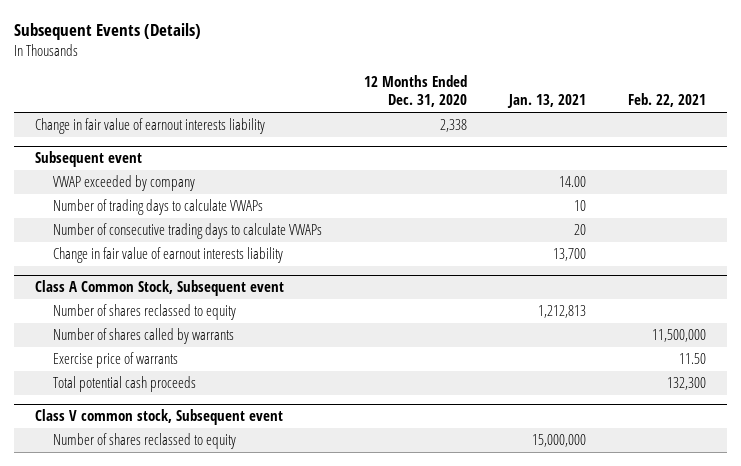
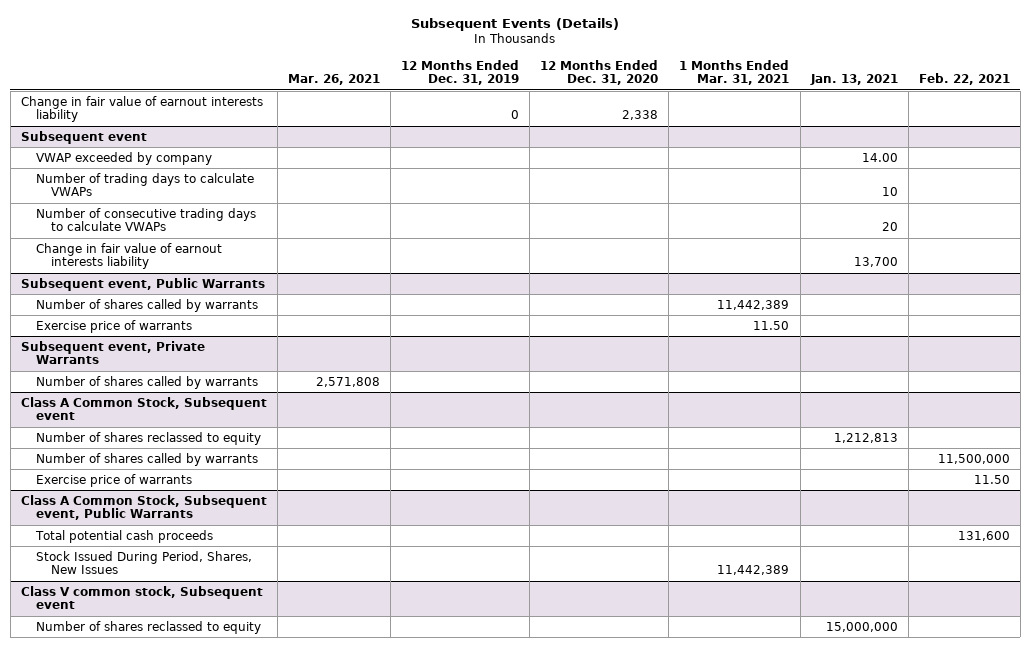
none -> [288,74,381,86] Mar. 26, 2021
none -> [401,59,520,86] 12 Months Ended Dec. 31, 2019
none -> [679,59,790,86] 1 Months Ended Mar. 31, 2021
none -> [20,277,265,291] Subsequent event, Public Warrants
none -> [35,298,258,312] Number of shares called by warrants
none -> [35,319,192,333] Exercise price of warrants
none -> [20,340,205,365] Subsequent event, Private Warrants
none -> [35,375,258,389] Number of shares called by warrants
[53,376,197,393] Total potential cash proceeds -> none
none -> [20,494,267,521] Class A Common Stock, Subsequent event, Public Warrants
none -> [34,529,213,543] Total potential cash proceeds
none -> [35,550,252,575] Stock Issued During Period, Shares, New Issues

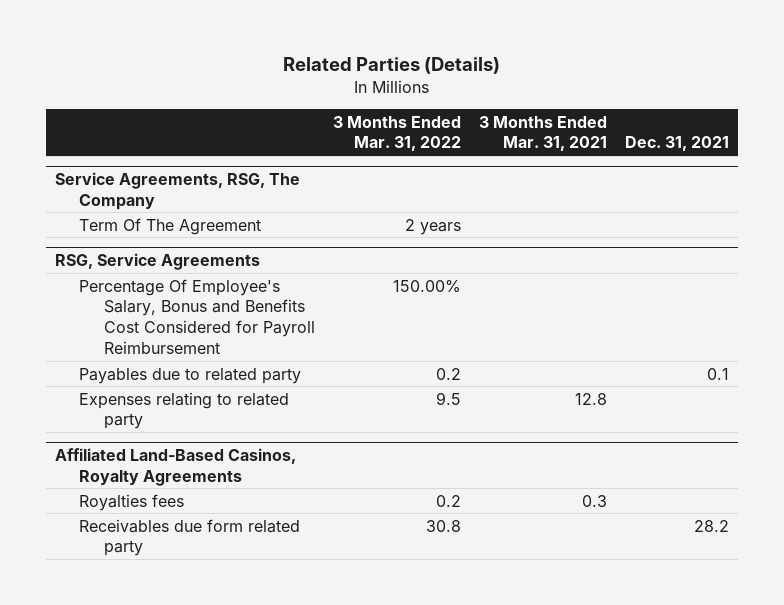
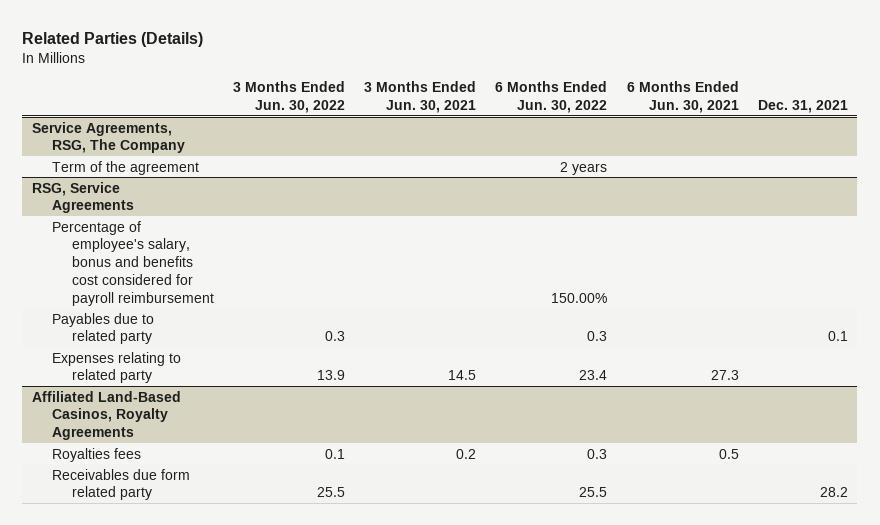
[332,115,461,152] 3 Months Ended Mar. 31, 2022 -> none
[478,115,607,152] 3 Months Ended Mar. 31, 2021 -> none
none -> [233,81,346,114] 3 Months Ended Jun. 30, 2022
none -> [364,81,477,114] 3 Months Ended Jun. 30, 2021
none -> [495,81,608,114] 6 Months Ended Jun. 30, 2022
none -> [626,81,739,114] 6 Months Ended Jun. 30, 2021
[79,217,262,235] Term Of The Agreement -> [51,160,199,175] Term of the agreement
[79,278,315,354] Percentage Of Employee's Salary, Bonus and Benefits Cost Considered for Payroll Reimbursement -> [51,220,214,306] Percentage of employee's salary, bonus and benefits cost considered for payroll reimbursement

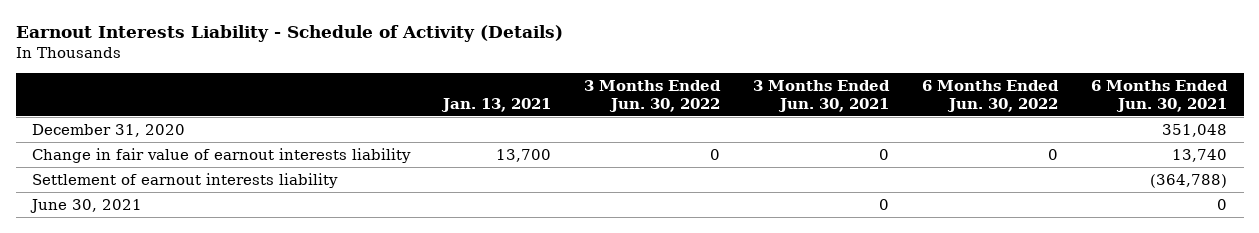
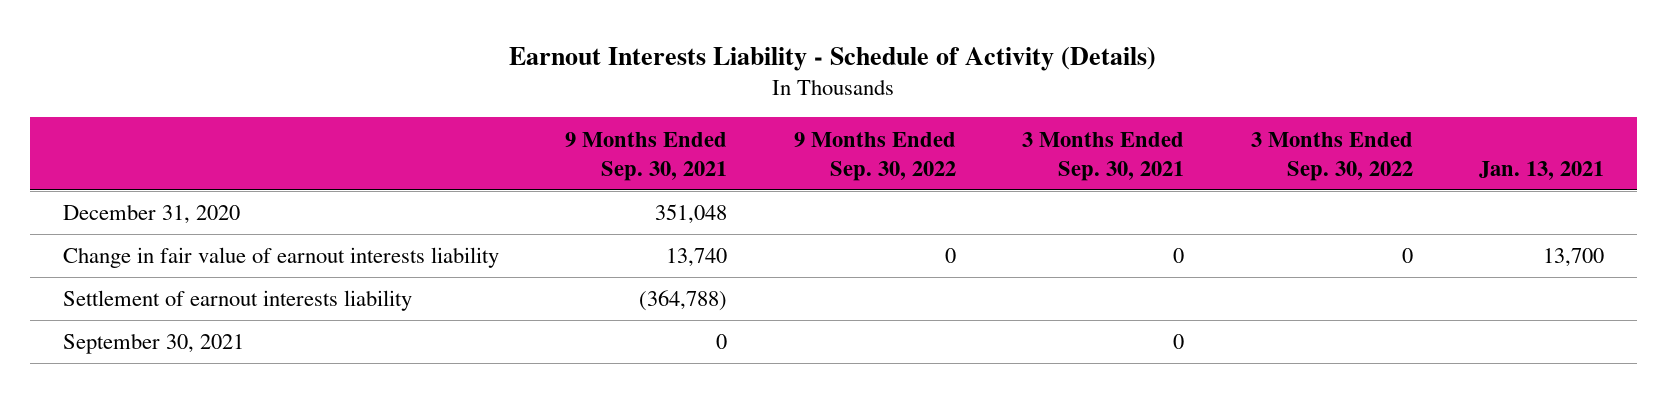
[584,79,722,112] 3 Months Ended Jun. 30, 2022 -> none
[753,79,891,112] 3 Months Ended Jun. 30, 2021 -> none
[922,79,1060,112] 6 Months Ended Jun. 30, 2022 -> none
[1091,79,1229,112] 6 Months Ended Jun. 30, 2021 -> none
none -> [565,131,728,181] 9 Months Ended Sep. 30, 2021
none -> [793,131,956,181] 9 Months Ended Sep. 30, 2022
none -> [1022,131,1185,181] 3 Months Ended Sep. 30, 2021
none -> [1250,131,1413,181] 3 Months Ended Sep. 30, 2022
[30,198,143,213] June 30, 2021 -> [62,333,244,355] September 30, 2021

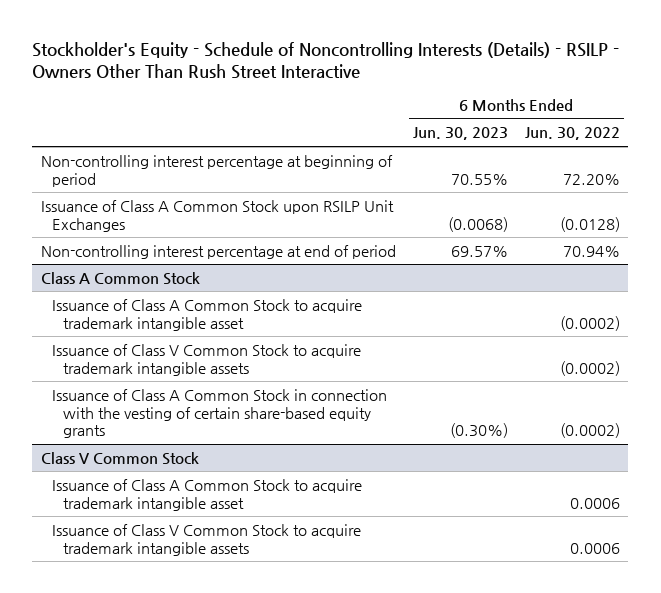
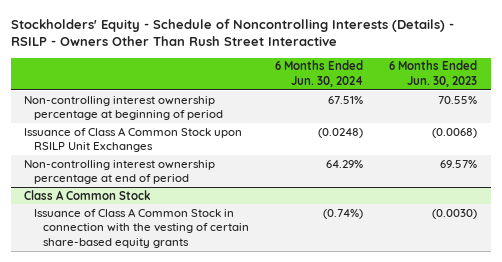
[32,41,620,79] Stockholder's Equity - Schedule of Noncontrolling Interests (Details) - RSILP - Owners Other Than Rush Street Interactive -> [11,18,455,47] Stockholders' Equity - Schedule of Noncontrolling Interests (Details) - RSILP - Owners Other Than Rush Street Interactive
[524,127,620,141] Jun. 30, 2022 -> none
none -> [275,60,364,87] 6 Months Ended Jun. 30, 2024
[40,154,393,187] Non-controlling interest percentage at beginning of period -> [24,95,223,121] Non-controlling interest ownership percentage at beginning of period
[40,244,396,259] Non-controlling interest percentage at end of period -> [24,159,216,185] Non-controlling interest ownership percentage at end of period
[51,298,362,331] Issuance of Class A Common Stock to acquire trademark intangible asset -> none
[51,343,361,376] Issuance of Class V Common Stock to acquire trademark intangible assets -> none
[40,451,199,465] Class V Common Stock -> none
[51,478,362,511] Issuance of Class A Common Stock to acquire trademark intangible asset -> none
[51,523,361,556] Issuance of Class V Common Stock to acquire trademark intangible assets -> none
[449,423,508,439] (0.30%) -> [432,208,478,219] (0.0030)

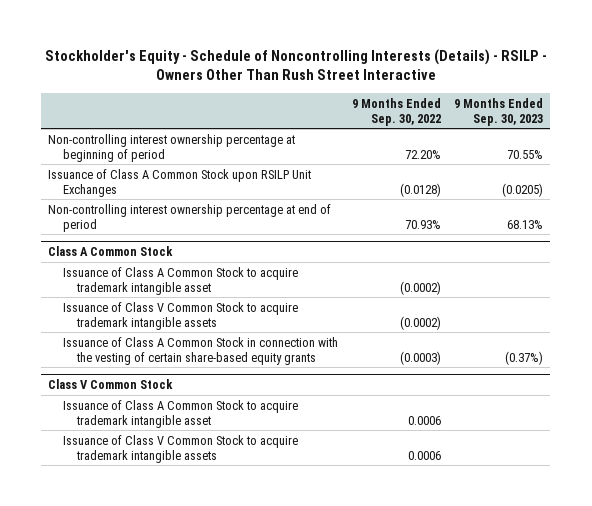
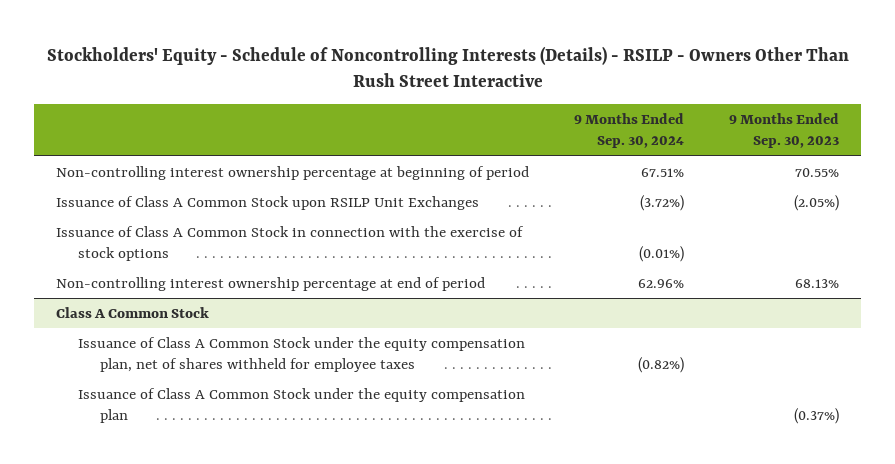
[44,48,547,81] Stockholder's Equity - Schedule of Noncontrolling Interests (Details) - RSILP - Owners Other Than Rush Street Interactive -> [46,45,849,88] Stockholders' Equity - Schedule of Noncontrolling Interests (Details) - RSILP - Owners Other Than Rush Street Interactive
[351,97,441,126] 9 Months Ended Sep. 30, 2022 -> none
none -> [574,113,685,149] 9 Months Ended Sep. 30, 2024
[502,182,544,197] (0.0205) -> [793,194,839,211] (2.05%)
none -> [56,225,525,262] Issuance of Class A Common Stock in connection with the exercise of stock options
[62,266,298,295] Issuance of Class A Common Stock to acquire trademark intangible asset -> none
[62,301,298,330] Issuance of Class V Common Stock to acquire trademark intangible assets -> none
[48,379,174,390] Class V Common Stock -> none
[62,399,298,428] Issuance of Class A Common Stock to acquire trademark intangible asset -> none
[62,434,298,463] Issuance of Class V Common Stock to acquire trademark intangible assets -> none
none -> [78,336,526,373] Issuance of Class A Common Stock under the equity compensation plan, net of shares withheld for employee taxes
[62,336,338,365] Issuance of Class A Common Stock in connection with the vesting of certain share-based equity grants -> [78,387,526,424] Issuance of Class A Common Stock under the equity compensation plan

